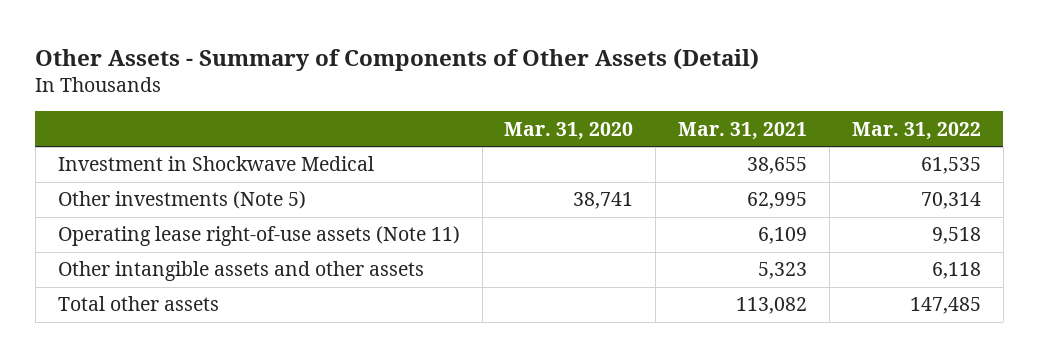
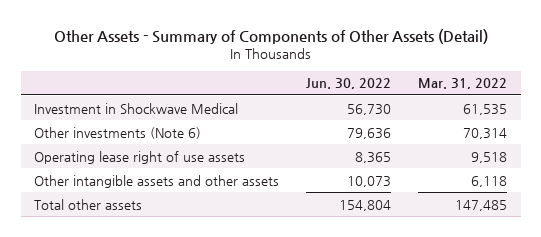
[504,121,634,140] Mar. 31, 2020 -> none
[678,121,808,140] Mar. 31, 2021 -> none
none -> [306,78,392,90] Jun. 30, 2022
[57,191,306,210] Other investments (Note 5) -> [34,126,202,139] Other investments (Note 6)
[57,226,460,247] Operating lease right-of-use assets (Note 11) -> [34,150,246,164] Operating lease right of use assets

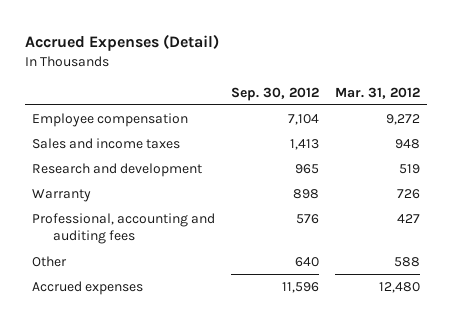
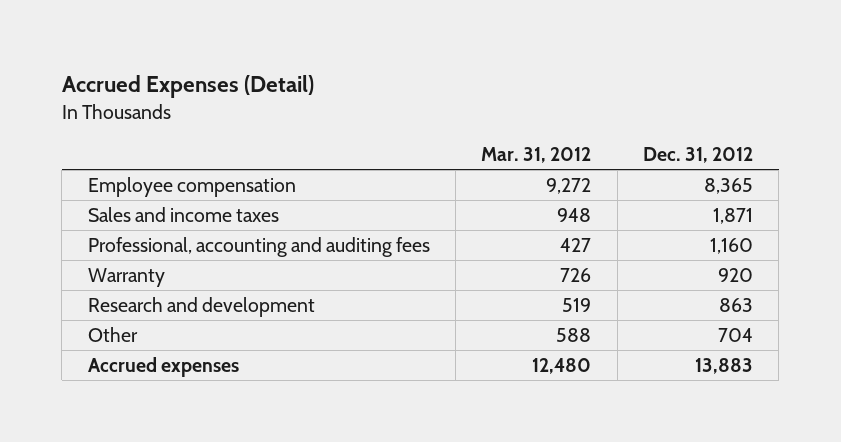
[230,86,319,101] Sep. 30, 2012 -> none
none -> [642,146,753,163] Dec. 31, 2012
[32,189,92,203] Warranty -> [87,268,165,288] Warranty
[32,163,203,178] Research and development -> [87,297,315,318] Research and development

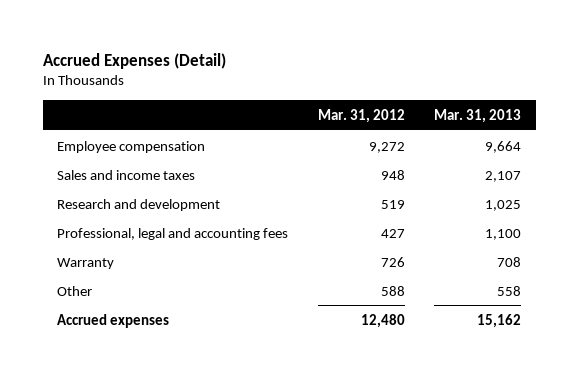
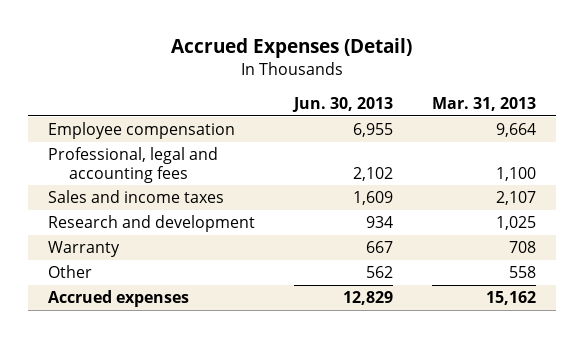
[317,108,405,123] Mar. 31, 2012 -> none
none -> [292,97,394,113] Jun. 30, 2013
[57,227,289,240] Professional, legal and accounting fees -> [48,146,219,183] Professional, legal and accounting fees

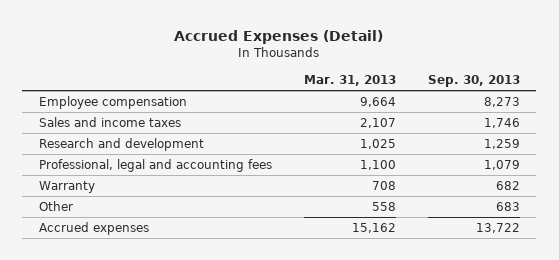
[292,97,394,113] Jun. 30, 2013 -> none
none -> [428,74,521,87] Sep. 30, 2013
[48,146,219,183] Professional, legal and accounting fees -> [38,159,272,173] Professional, legal and accounting fees

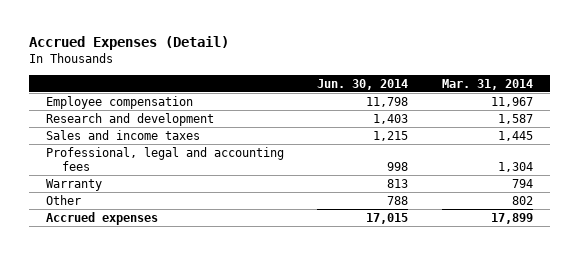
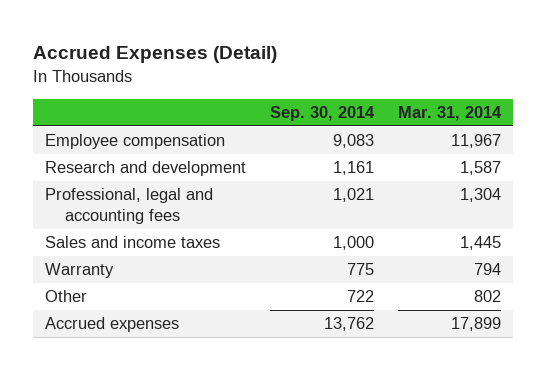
[317,78,409,90] Jun. 30, 2014 -> none
none -> [270,105,376,121] Sep. 30, 2014
[45,129,200,140] Sales and income taxes -> [45,236,221,249] Sales and income taxes

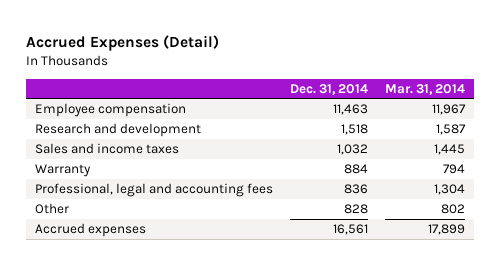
[270,105,376,121] Sep. 30, 2014 -> none
none -> [290,83,369,95] Dec. 31, 2014
[45,188,214,225] Professional, legal and accounting fees -> [35,183,274,198] Professional, legal and accounting fees

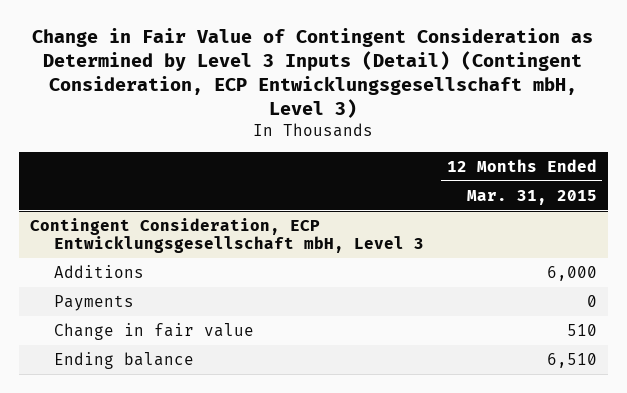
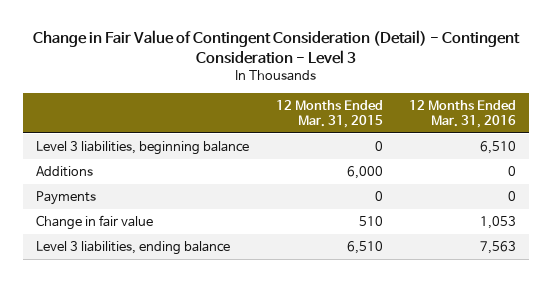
[32,28,594,119] Change in Fair Value of Contingent Consideration as Determined by Level 3 Inputs (Detail) (Contingent Consideration, ECP Entwicklungsgesellschaft mbH, Level 3) -> [33,29,521,64] Change in Fair Value of Contingent Consideration (Detail) - Contingent Consideration - Level 3
none -> [409,99,517,128] 12 Months Ended Mar. 31, 2016
[30,217,425,254] Contingent Consideration, ECP Entwicklungsgesellschaft mbH, Level 3 -> none
none -> [36,140,250,155] Level 3 liabilities, beginning balance
[54,351,195,369] Ending balance -> [36,240,231,255] Level 3 liabilities, ending balance

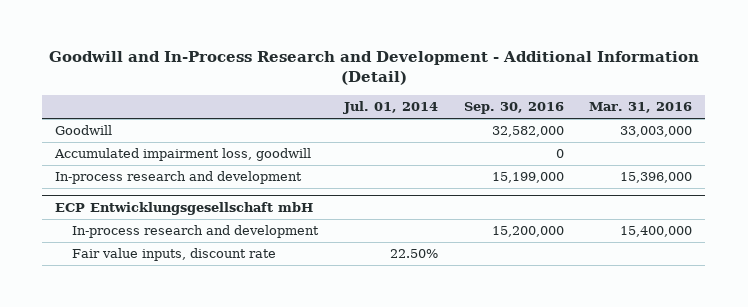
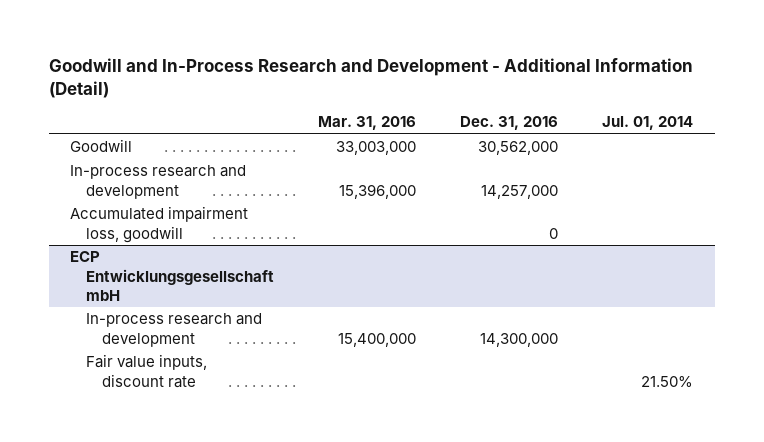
[463,102,564,115] Sep. 30, 2016 -> none
none -> [460,116,559,131] Dec. 31, 2016
[54,148,312,162] Accumulated impairment loss, goodwill -> [70,206,249,243] Accumulated impairment loss, goodwill
[389,249,438,259] 22.50% -> [641,375,694,387] 21.50%

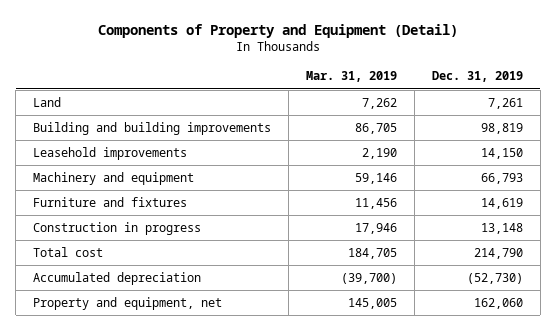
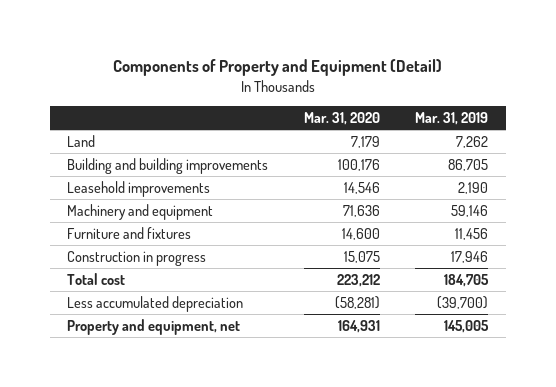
[431,71,523,83] Dec. 31, 2019 -> none
none -> [303,111,380,125] Mar. 31, 2020
[33,272,202,286] Accumulated depreciation -> [67,295,244,312] Less accumulated depreciation

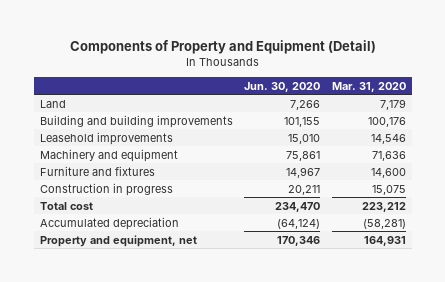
[415,111,489,125] Mar. 31, 2019 -> none
none -> [244,81,321,92] Jun. 30, 2020
[67,295,244,312] Less accumulated depreciation -> [39,216,179,230] Accumulated depreciation

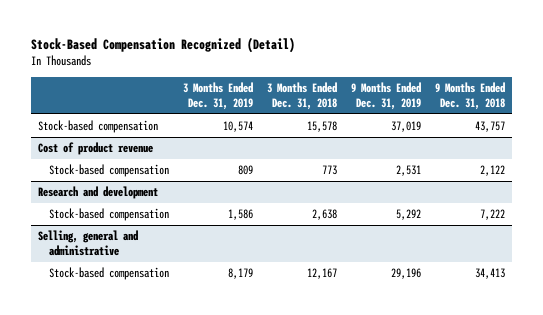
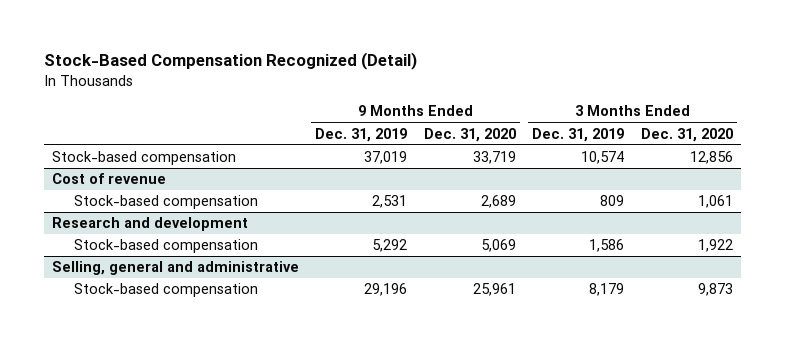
[266,82,337,110] 3 Months Ended Dec. 31, 2018 -> none
[434,82,505,110] 9 Months Ended Dec. 31, 2018 -> none
none -> [423,127,516,142] Dec. 31, 2020
none -> [641,127,734,142] Dec. 31, 2020
[38,142,154,156] Cost of product revenue -> [51,173,166,185] Cost of revenue

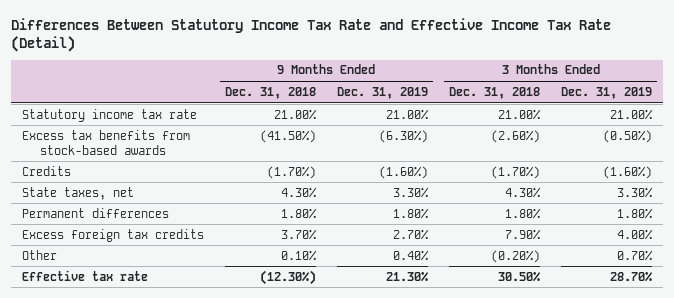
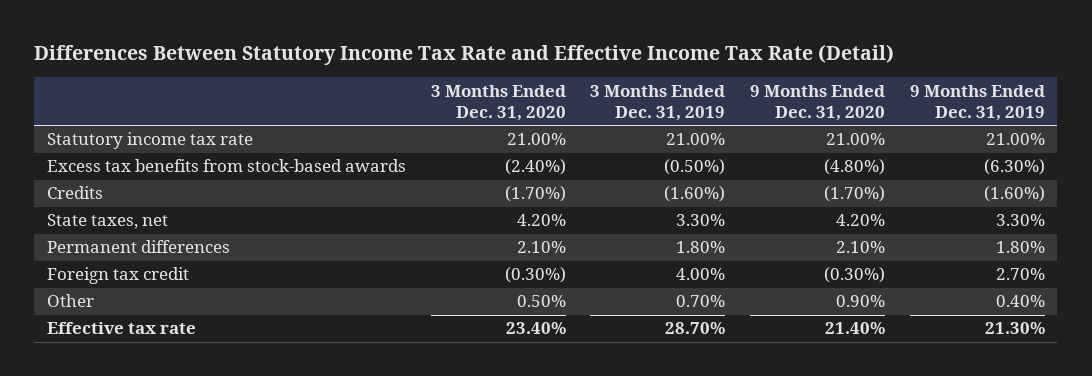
[224,86,316,99] Dec. 31, 2018 -> none
[448,86,540,99] Dec. 31, 2018 -> none
none -> [430,84,566,121] 3 Months Ended Dec. 31, 2020
none -> [750,84,886,121] 9 Months Ended Dec. 31, 2020
[21,228,204,242] Excess foreign tax credits -> [46,267,189,285] Foreign tax credit

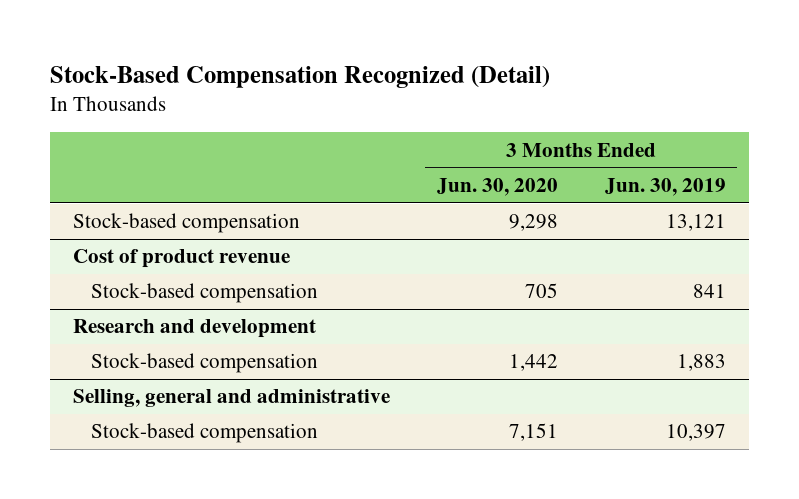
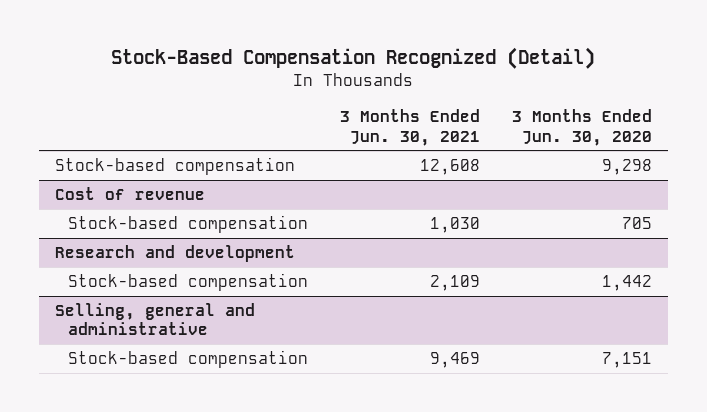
[604,178,726,197] Jun. 30, 2019 -> none
none -> [340,109,481,146] 3 Months Ended Jun. 30, 2021
[73,249,291,269] Cost of product revenue -> [54,186,205,200] Cost of revenue

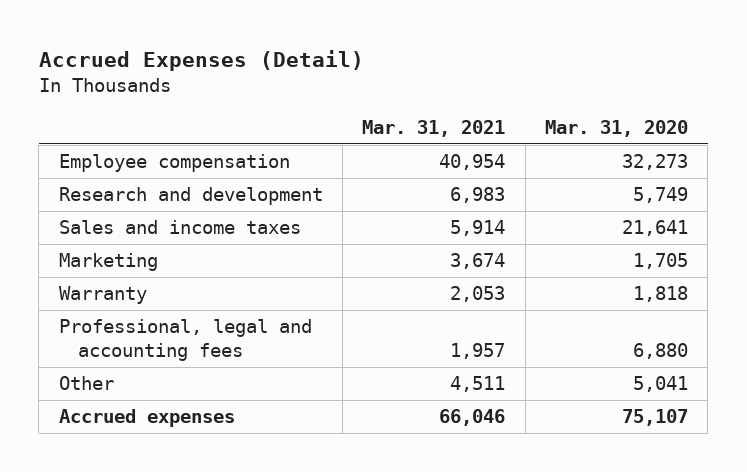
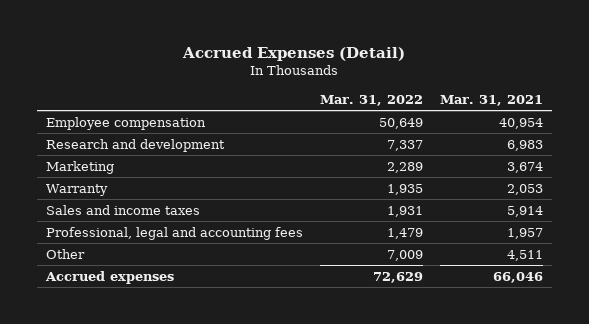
[545,119,689,137] Mar. 31, 2020 -> none
none -> [319,95,423,107] Mar. 31, 2022
[58,220,301,235] Sales and income taxes -> [45,204,200,215] Sales and income taxes

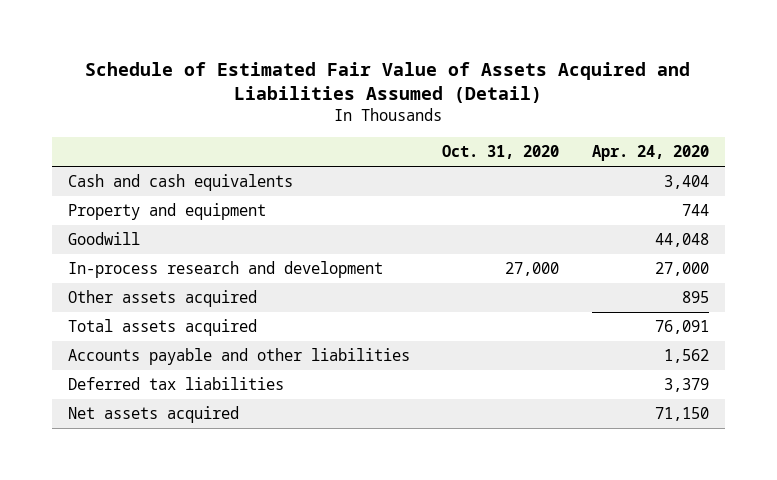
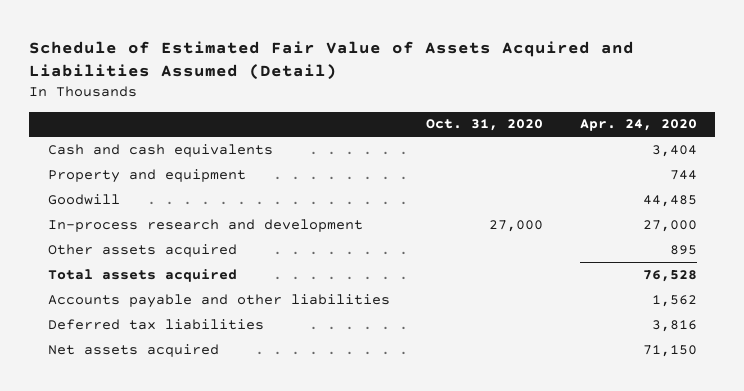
[654,233,709,248] 44,048 -> [642,194,697,207] 44,485
[654,320,709,335] 76,091 -> [642,269,697,282] 76,528
[663,378,709,393] 3,379 -> [651,319,697,332] 3,816

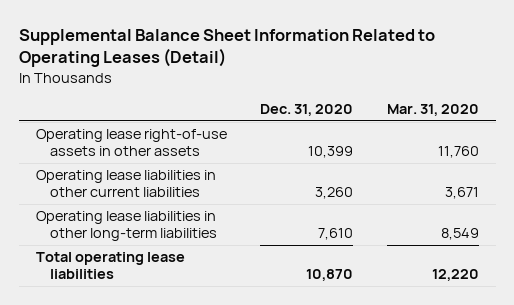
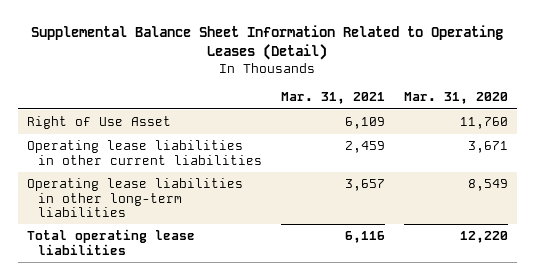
[260,104,354,117] Dec. 31, 2020 -> none
none -> [280,92,385,105] Mar. 31, 2021
[35,129,227,157] Operating lease right-of-use assets in other assets -> [27,116,172,130] Right of Use Asset

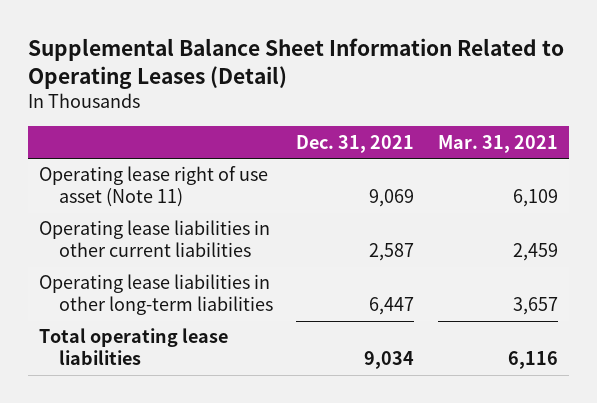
[403,92,508,105] Mar. 31, 2020 -> none
none -> [296,134,415,153] Dec. 31, 2021
[27,116,172,130] Right of Use Asset -> [39,166,269,208] Operating lease right of use asset (Note 11)

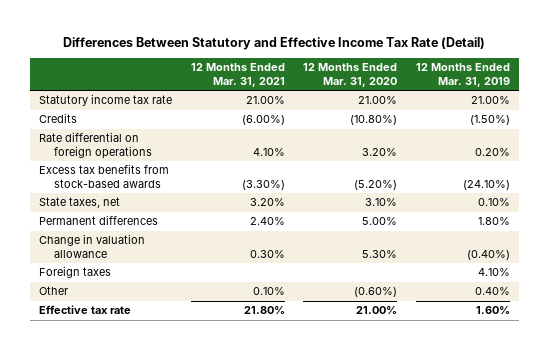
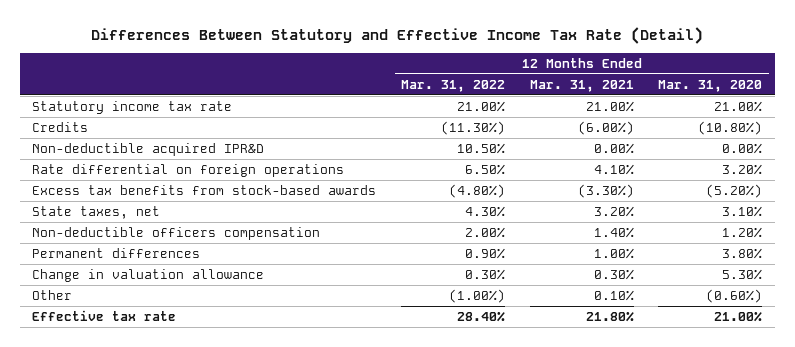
[415,63,510,87] 12 Months Ended Mar. 31, 2019 -> none
none -> [401,79,506,92] Mar. 31, 2022
none -> [32,142,265,156] Non-deductible acquired IPR&D
none -> [32,226,321,240] Non-deductible officers compensation
[249,217,285,226] 2.40% -> [593,247,634,259] 1.00%
[362,217,398,226] 5.00% -> [722,247,763,259] 3.80%
[39,266,112,279] Foreign taxes -> none

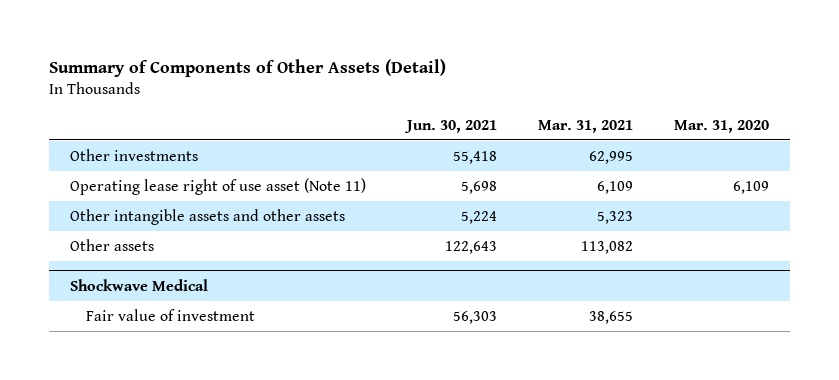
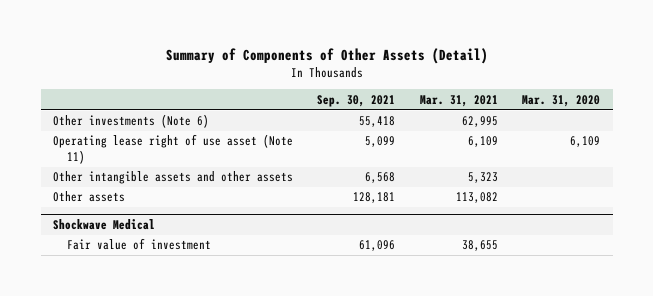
[403,119,497,133] Jun. 30, 2021 -> none
none -> [317,94,396,107] Sep. 30, 2021
[69,148,198,161] Other investments -> [52,114,209,129] Other investments (Note 6)

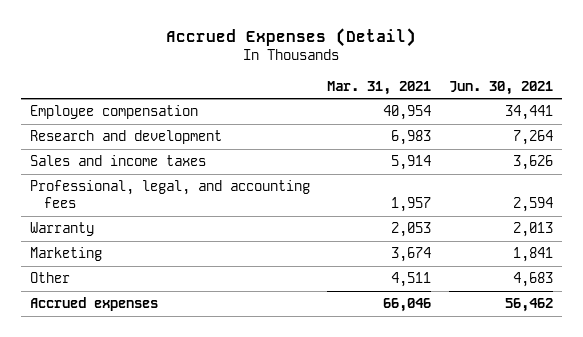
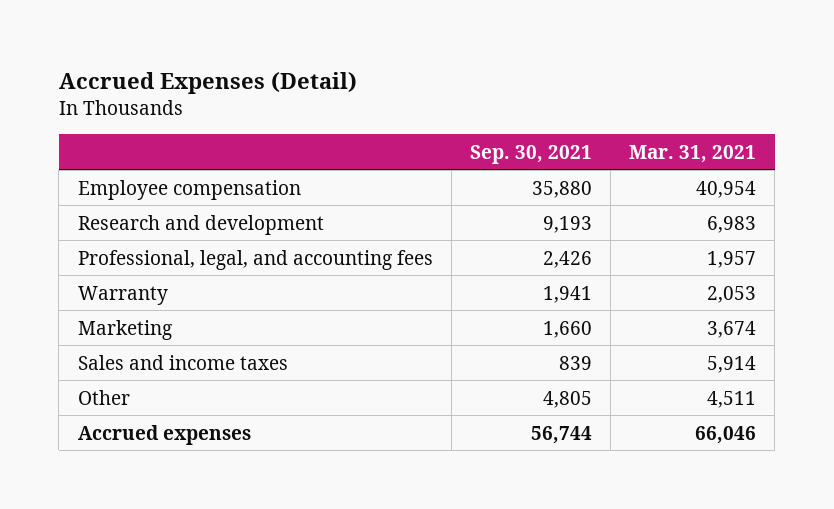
[448,80,553,95] Jun. 30, 2021 -> none
none -> [469,144,592,164] Sep. 30, 2021
[30,155,207,167] Sales and income taxes -> [77,354,288,370] Sales and income taxes

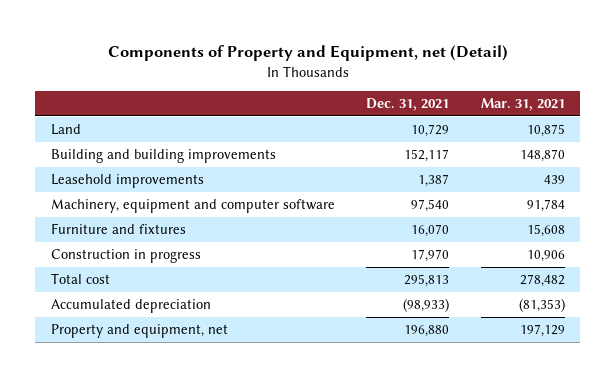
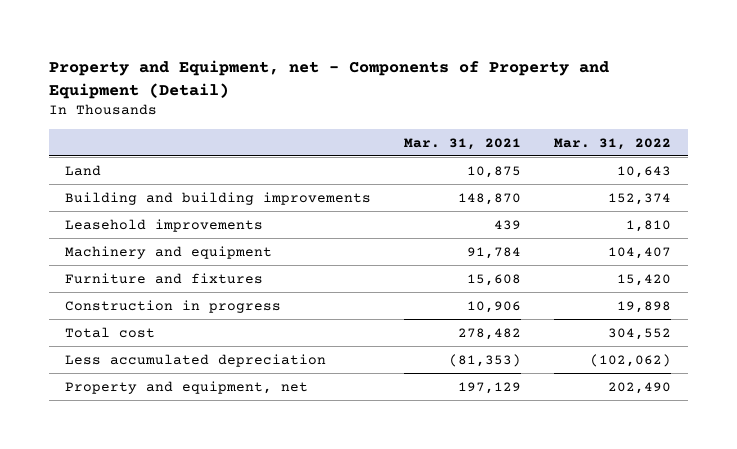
[107,45,508,62] Components of Property and Equipment, net (Detail) -> [49,59,610,99] Property and Equipment, net - Components of Property and Equipment (Detail)
[366,98,450,112] Dec. 31, 2021 -> none
none -> [554,137,672,150] Mar. 31, 2022
[50,198,335,213] Machinery, equipment and computer software -> [65,245,273,259] Machinery and equipment
[50,298,211,313] Accumulated depreciation -> [65,353,327,367] Less accumulated depreciation

